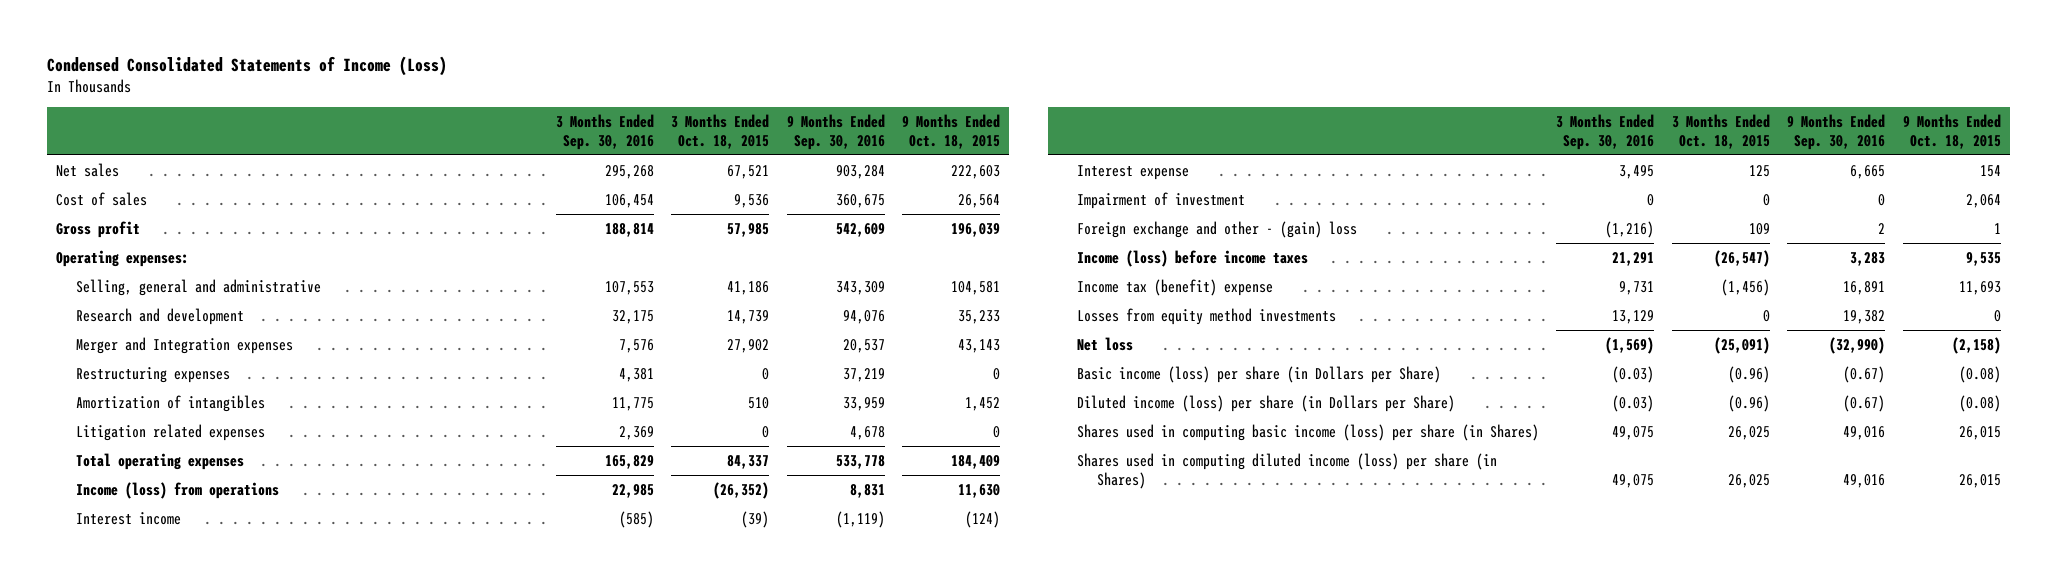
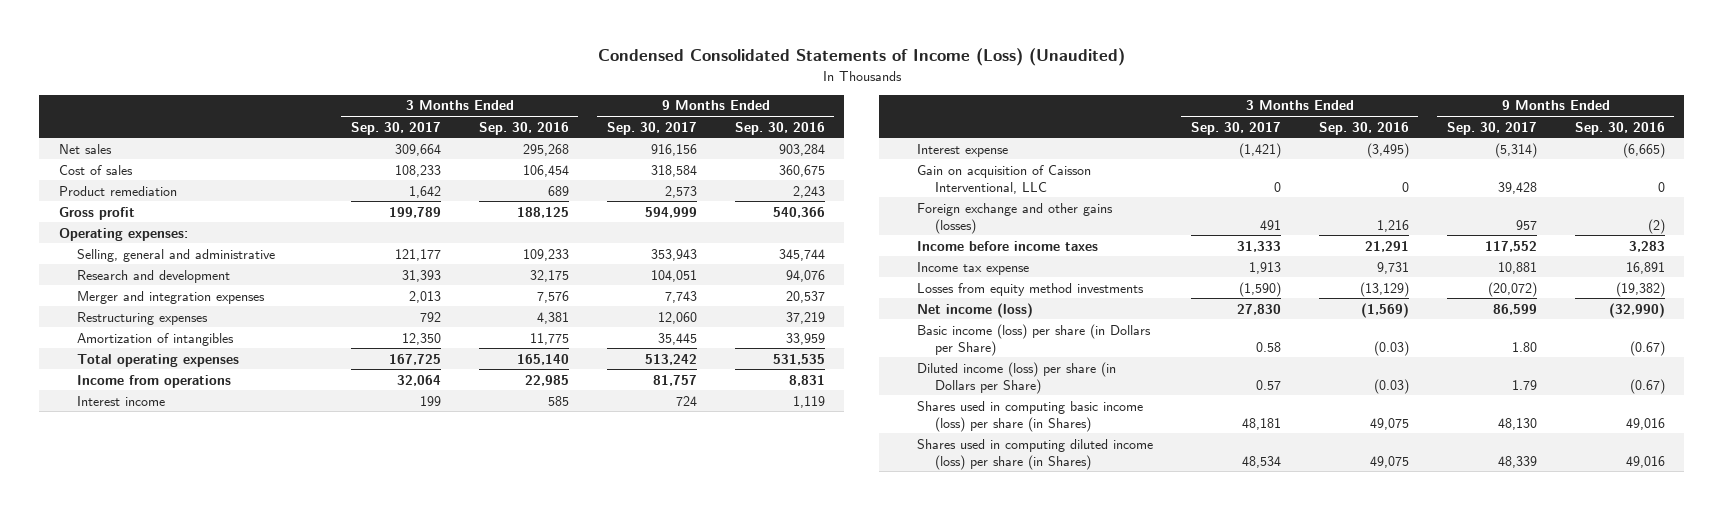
[46,55,447,76] Condensed Consolidated Statements of Income (Loss) -> [597,48,1125,67] Condensed Consolidated Statements of Income (Loss) (Unaudited)
[671,113,770,149] 3 Months Ended Oct. 18, 2015 -> none
[902,113,1001,149] 9 Months Ended Oct. 18, 2015 -> none
none -> [350,121,441,135] Sep. 30, 2017
none -> [606,121,697,135] Sep. 30, 2017
none -> [58,185,177,196] Product remediation
[604,222,654,237] 188,814 -> [516,206,569,218] 188,125
[835,222,885,237] 542,609 -> [772,206,825,218] 540,366
[604,280,654,295] 107,553 -> [522,248,569,261] 109,233
[835,280,885,295] 343,309 -> [778,248,825,261] 345,744
[75,336,293,354] Merger and Integration expenses -> [76,290,265,304] Merger and integration expenses
[75,423,265,441] Litigation related expenses -> none
[1076,191,1245,209] Impairment of investment -> none
[604,454,654,469] 165,829 -> [516,353,569,365] 165,140
[835,454,885,469] 533,778 -> [772,353,825,365] 531,535
[75,481,279,499] Income (loss) from operations -> [76,374,231,388] Income from operations
[618,510,654,528] (585) -> [547,395,569,406] 585
[835,510,885,528] (1,119) -> [792,395,825,408] 1,119
[1619,164,1655,179] 3,495 -> [1366,142,1409,158] (3,495)
[1850,164,1886,179] 6,665 -> [1622,142,1665,158] (6,665)
none -> [916,164,1091,194] Gain on acquisition of Caisson Interventional, LLC
[1076,220,1357,238] Foreign exchange and other - (gain) loss -> [916,202,1113,234] Foreign exchange and other gains (losses)
[1605,220,1655,238] (1,216) -> [1376,219,1409,232] 1,216
[1878,222,1886,234] 2 -> [1647,218,1665,234] (2)
[1076,249,1308,267] Income (loss) before income taxes -> [916,240,1098,251] Income before income taxes
[1076,278,1273,296] Income tax (benefit) expense -> [916,261,1029,275] Income tax expense
[1612,309,1655,324] 13,129 -> [1359,281,1409,297] (13,129)
[1843,309,1886,324] 19,382 -> [1615,281,1665,297] (19,382)
[1076,336,1133,351] Net loss -> [916,302,1033,318] Net income (loss)

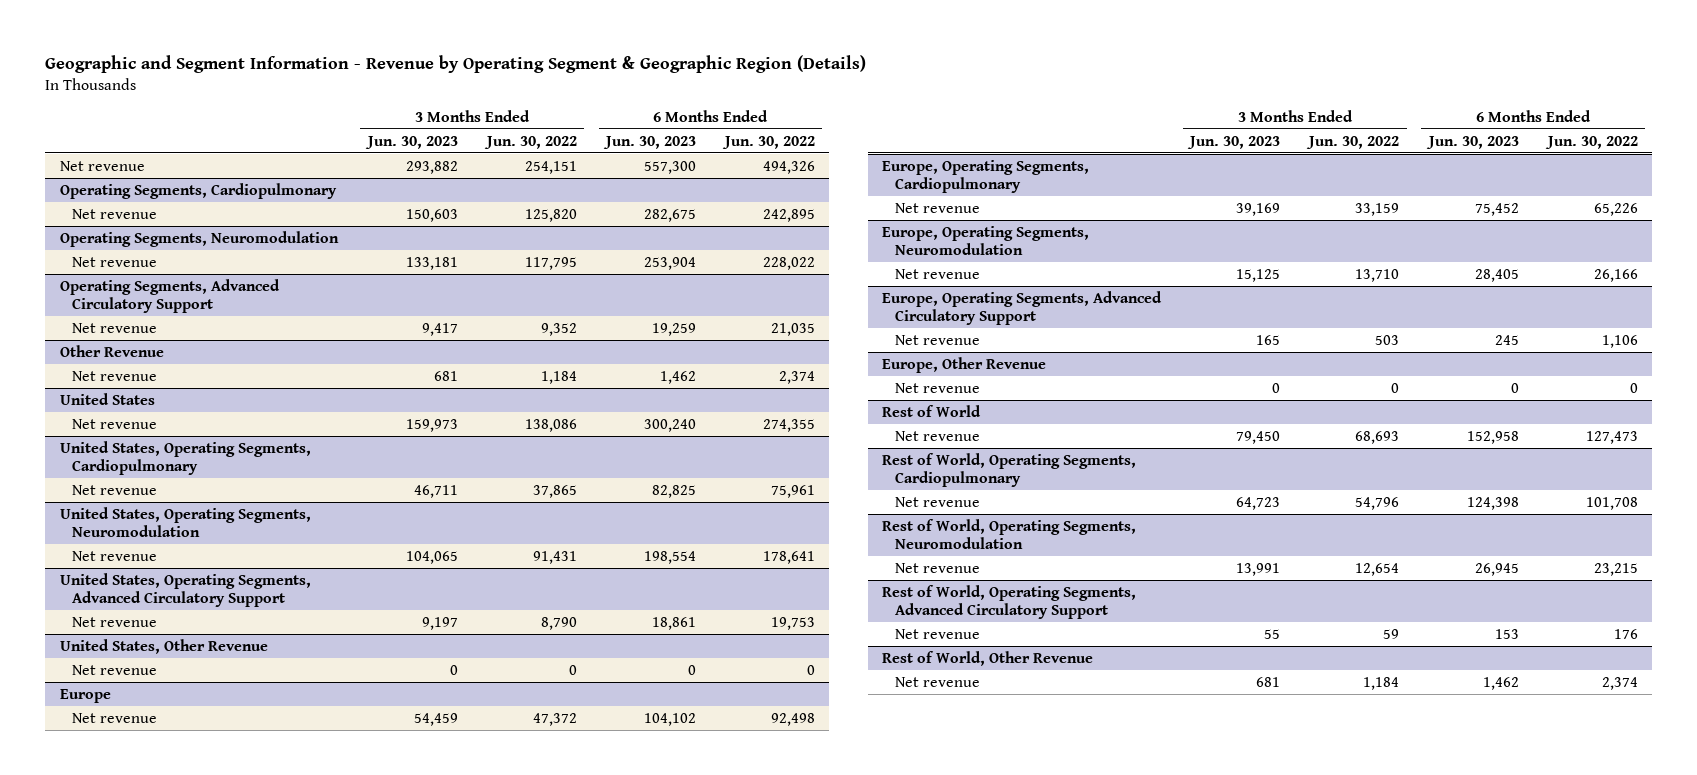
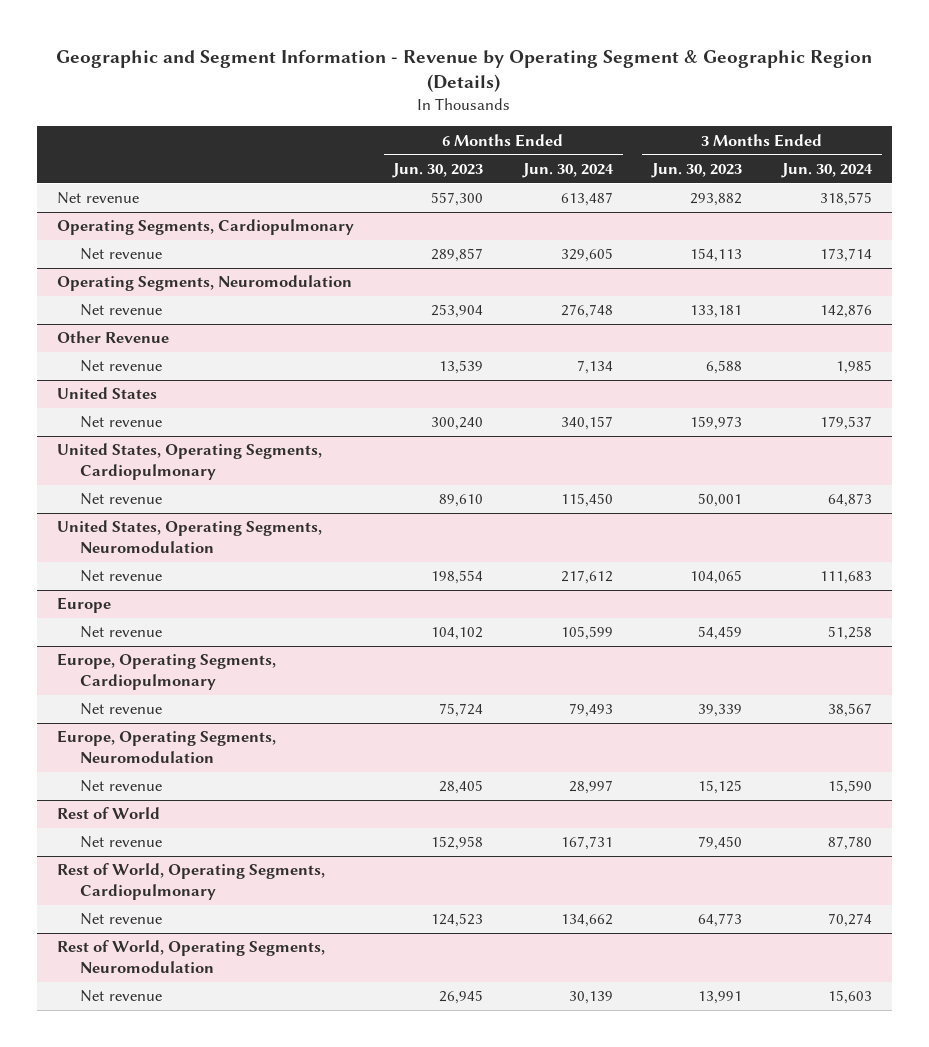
[483,135,577,149] Jun. 30, 2022 -> none
[721,135,815,149] Jun. 30, 2022 -> none
none -> [521,163,614,179] Jun. 30, 2024
none -> [780,163,873,179] Jun. 30, 2024
[405,208,458,222] 150,603 -> [690,248,743,263] 154,113
[643,208,696,222] 282,675 -> [431,248,484,263] 289,857
[59,278,280,314] Operating Segments, Advanced Circulatory Support -> none
[72,322,158,333] Net revenue -> none
[433,370,458,381] 681 -> [706,360,743,375] 6,588
[659,370,696,384] 1,462 -> [439,360,484,375] 13,539
[413,484,458,498] 46,711 -> [698,493,743,508] 50,001
[651,484,696,498] 82,825 -> [439,494,484,508] 89,610
[59,572,311,608] United States, Operating Segments, Advanced Circulatory Support -> none
[72,616,158,627] Net revenue -> none
[59,638,268,654] United States, Other Revenue -> none
[72,664,158,675] Net revenue -> none
[1236,202,1281,216] 39,169 -> [698,704,743,718] 39,339
[1474,202,1519,216] 75,452 -> [439,703,484,718] 75,724
[882,290,1163,326] Europe, Operating Segments, Advanced Circulatory Support -> none
[894,334,980,345] Net revenue -> none
[882,356,1047,373] Europe, Other Revenue -> none
[894,382,980,393] Net revenue -> none
[1236,496,1281,510] 64,723 -> [698,913,743,928] 64,773
[1466,496,1519,510] 124,398 -> [431,913,484,928] 124,523
[882,584,1137,620] Rest of World, Operating Segments, Advanced Circulatory Support -> none
[894,628,980,639] Net revenue -> none
[882,650,1094,666] Rest of World, Other Revenue -> none
[894,676,980,687] Net revenue -> none

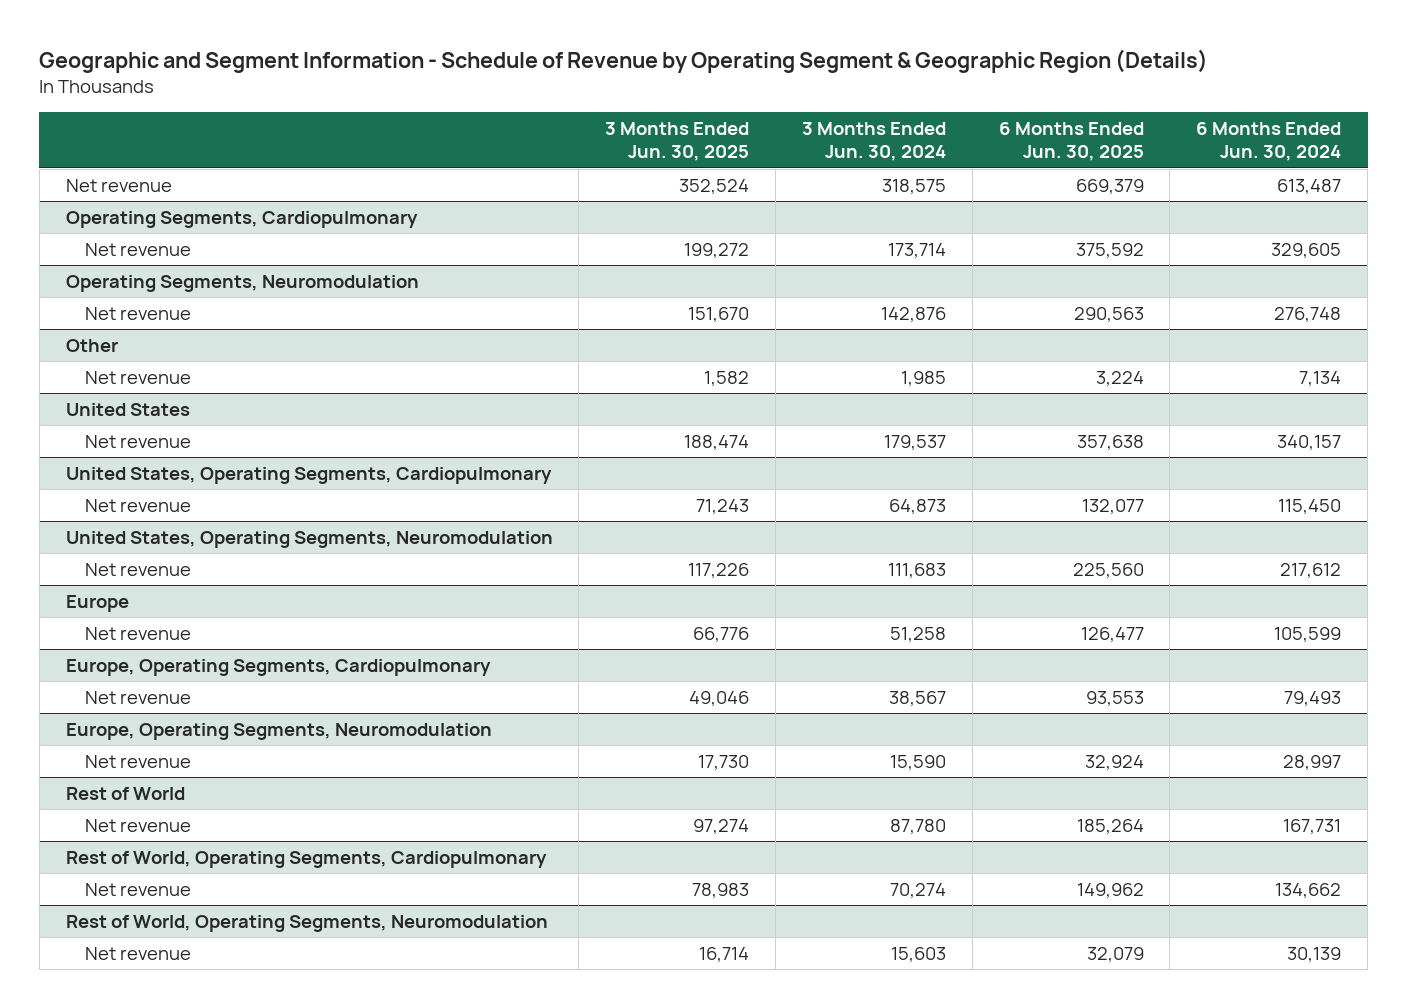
[56,49,873,93] Geographic and Segment Information - Revenue by Operating Segment & Geographic Region (Details) -> [39,49,1209,74] Geographic and Segment Information - Schedule of Revenue by Operating Segment & Geographic Region (Details)
[392,163,484,179] Jun. 30, 2023 -> none
[651,163,743,179] Jun. 30, 2023 -> none
none -> [605,121,750,162] 3 Months Ended Jun. 30, 2025
none -> [998,121,1144,162] 6 Months Ended Jun. 30, 2025
[56,331,169,344] Other Revenue -> [65,338,118,352] Other

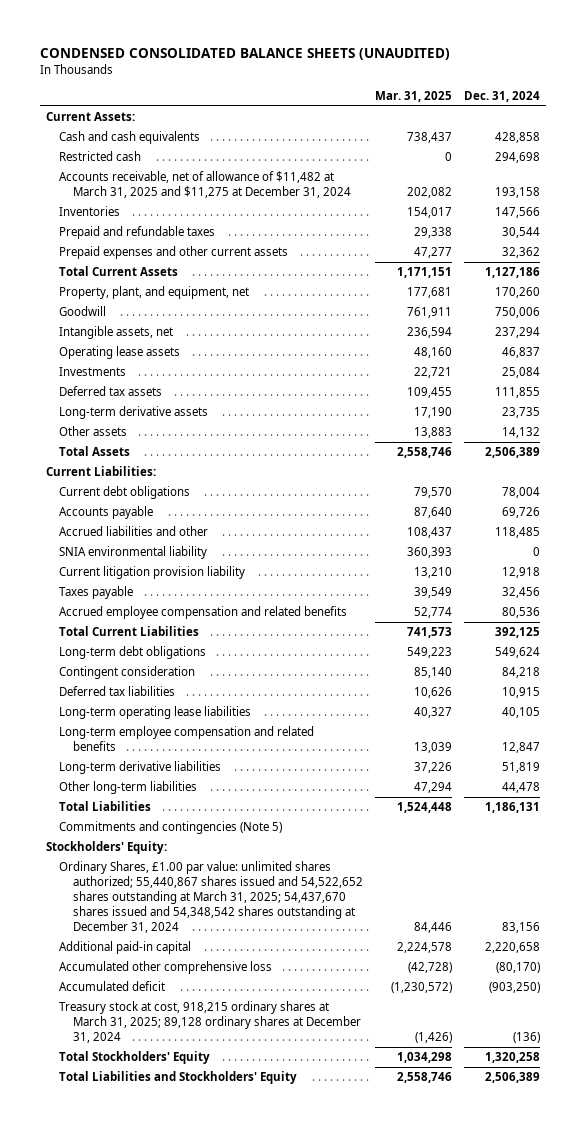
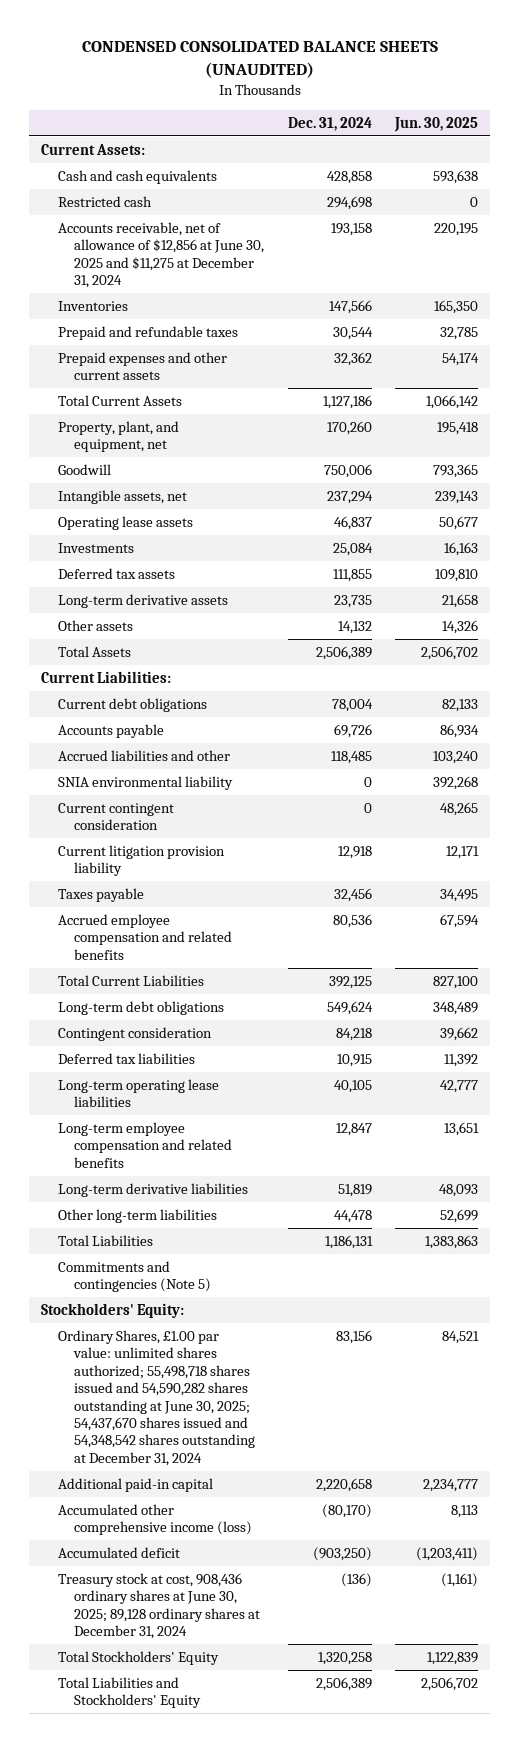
[374,90,452,102] Mar. 31, 2025 -> none
none -> [394,117,479,133] Jun. 30, 2025
[59,171,351,199] Accounts receivable, net of allowance of $11,482 at March 31, 2025 and $11,275 at December 31, 2024 -> [57,221,265,289] Accounts receivable, net of allowance of $12,856 at June 30, 2025 and $11,275 at December 31, 2024
none -> [57,802,174,831] Current contingent consideration
[59,861,363,933] Ordinary Shares, £1.00 par value: unlimited shares authorized; 55,440,867 shares issued and 54,522,652 shares outstanding at March 31, 2025; 54,437,670 shares issued and 54,348,542 shares outstanding at December 31, 2024 -> [57,1329,256,1466] Ordinary Shares, £1.00 par value: unlimited shares authorized; 55,498,718 shares issued and 54,590,282 shares outstanding at June 30, 2025; 54,437,670 shares issued and 54,348,542 shares outstanding at December 31, 2024
[59,961,273,975] Accumulated other comprehensive loss -> [57,1503,253,1536] Accumulated other comprehensive income (loss)
[59,1001,361,1044] Treasury stock at cost, 918,215 ordinary shares at March 31, 2025; 89,128 ordinary shares at December 31, 2024 -> [57,1572,261,1640] Treasury stock at cost, 908,436 ordinary shares at June 30, 2025; 89,128 ordinary shares at December 31, 2024

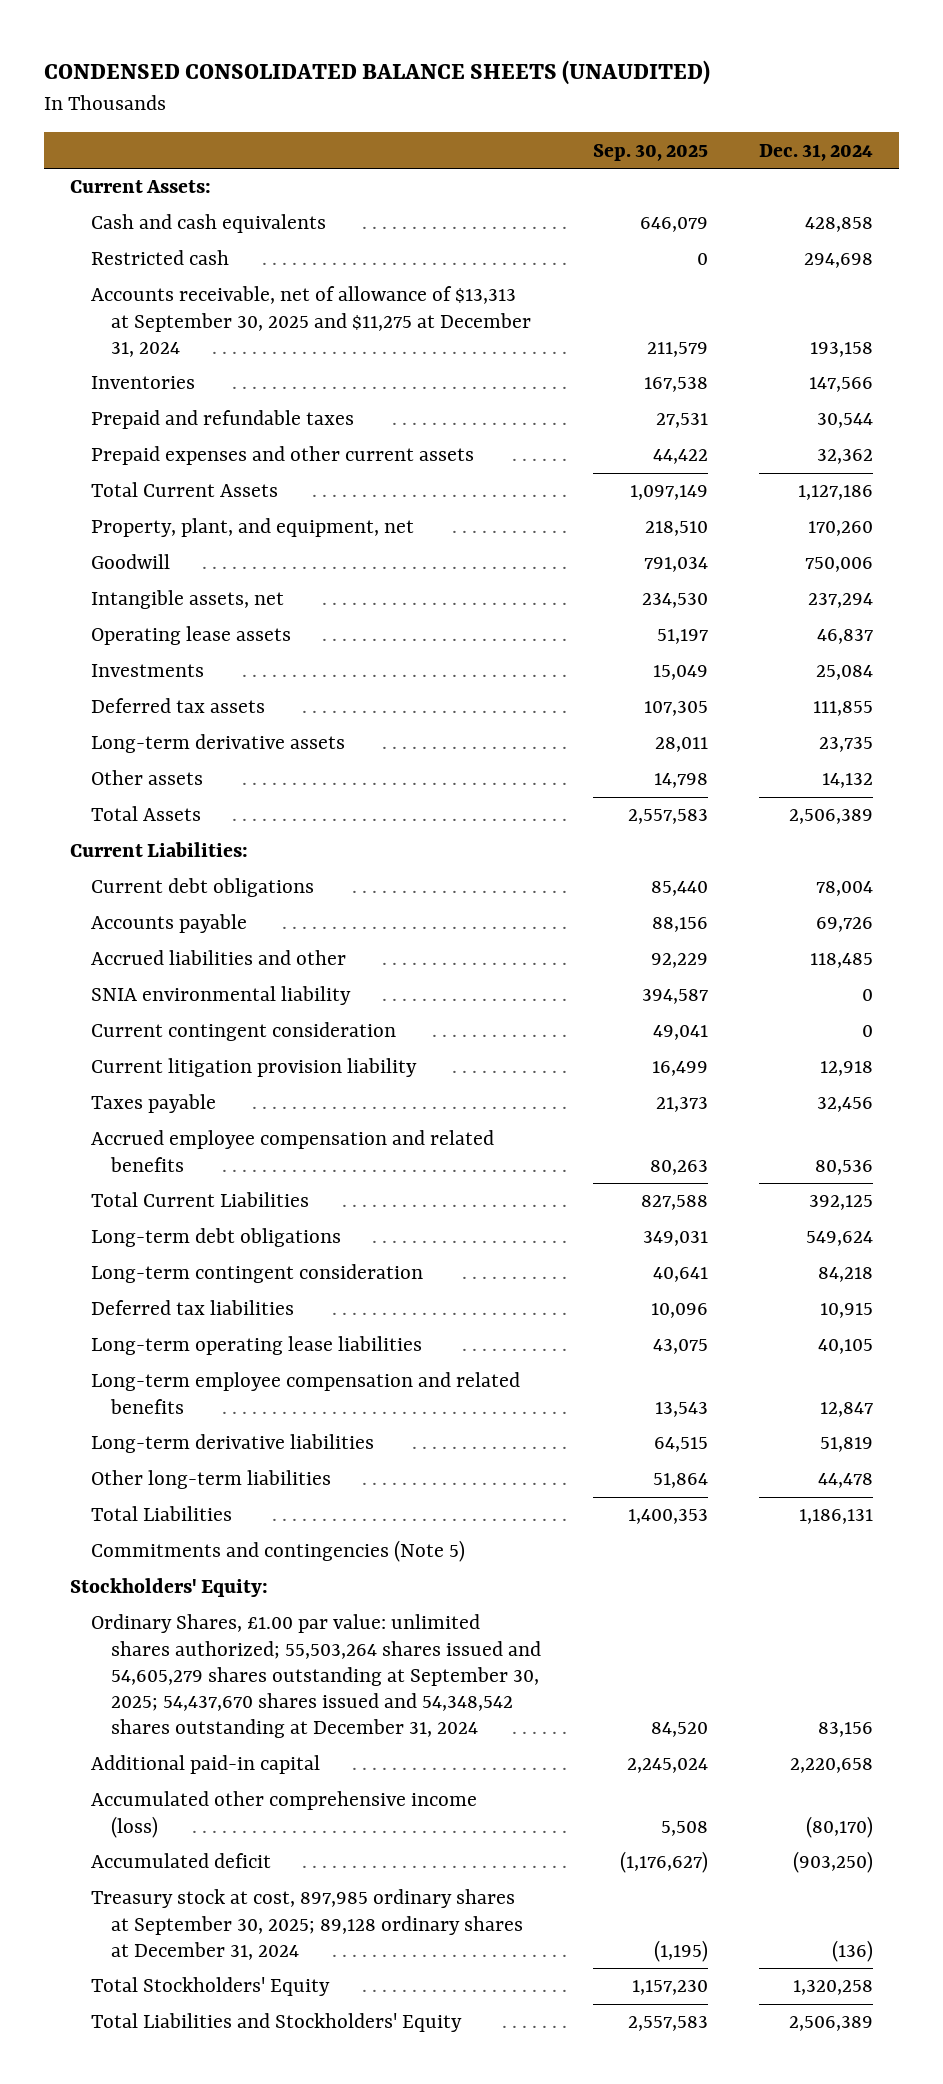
[394,117,479,133] Jun. 30, 2025 -> none
none -> [592,143,708,161] Sep. 30, 2025
[57,221,265,289] Accounts receivable, net of allowance of $12,856 at June 30, 2025 and $11,275 at December 31, 2024 -> [90,286,532,357] Accounts receivable, net of allowance of $13,313 at September 30, 2025 and $11,275 at December 31, 2024
[57,1026,212,1041] Contingent consideration -> [90,1264,423,1284] Long-term contingent consideration
[57,1329,256,1466] Ordinary Shares, £1.00 par value: unlimited shares authorized; 55,498,718 shares issued and 54,590,282 shares outstanding at June 30, 2025; 54,437,670 shares issued and 54,348,542 shares outstanding at December 31, 2024 -> [90,1614,542,1739] Ordinary Shares, £1.00 par value: unlimited shares authorized; 55,503,264 shares issued and 54,605,279 shares outstanding at September 30, 2025; 54,437,670 shares issued and 54,348,542 shares outstanding at December 31, 2024
[57,1572,261,1640] Treasury stock at cost, 908,436 ordinary shares at June 30, 2025; 89,128 ordinary shares at December 31, 2024 -> [90,1889,524,1960] Treasury stock at cost, 897,985 ordinary shares at September 30, 2025; 89,128 ordinary shares at December 31, 2024

